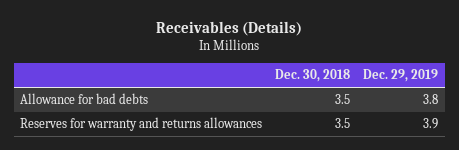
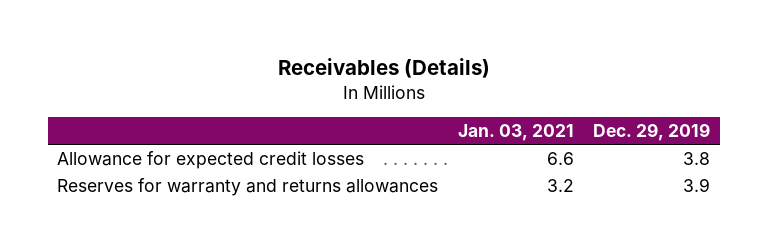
[275,69,351,83] Dec. 30, 2018 -> none
none -> [457,123,574,141] Jan. 03, 2021
[20,93,149,105] Allowance for bad debts -> [57,151,365,170] Allowance for expected credit losses

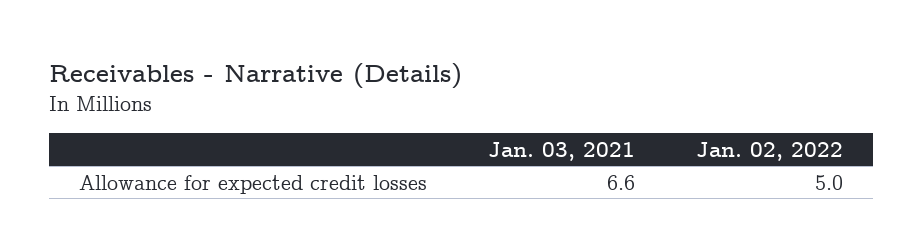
[277,58,490,79] Receivables (Details) -> [48,63,462,90] Receivables - Narrative (Details)
[593,122,711,141] Dec. 29, 2019 -> none
none -> [695,141,843,161] Jan. 02, 2022
[57,178,439,197] Reserves for warranty and returns allowances -> none

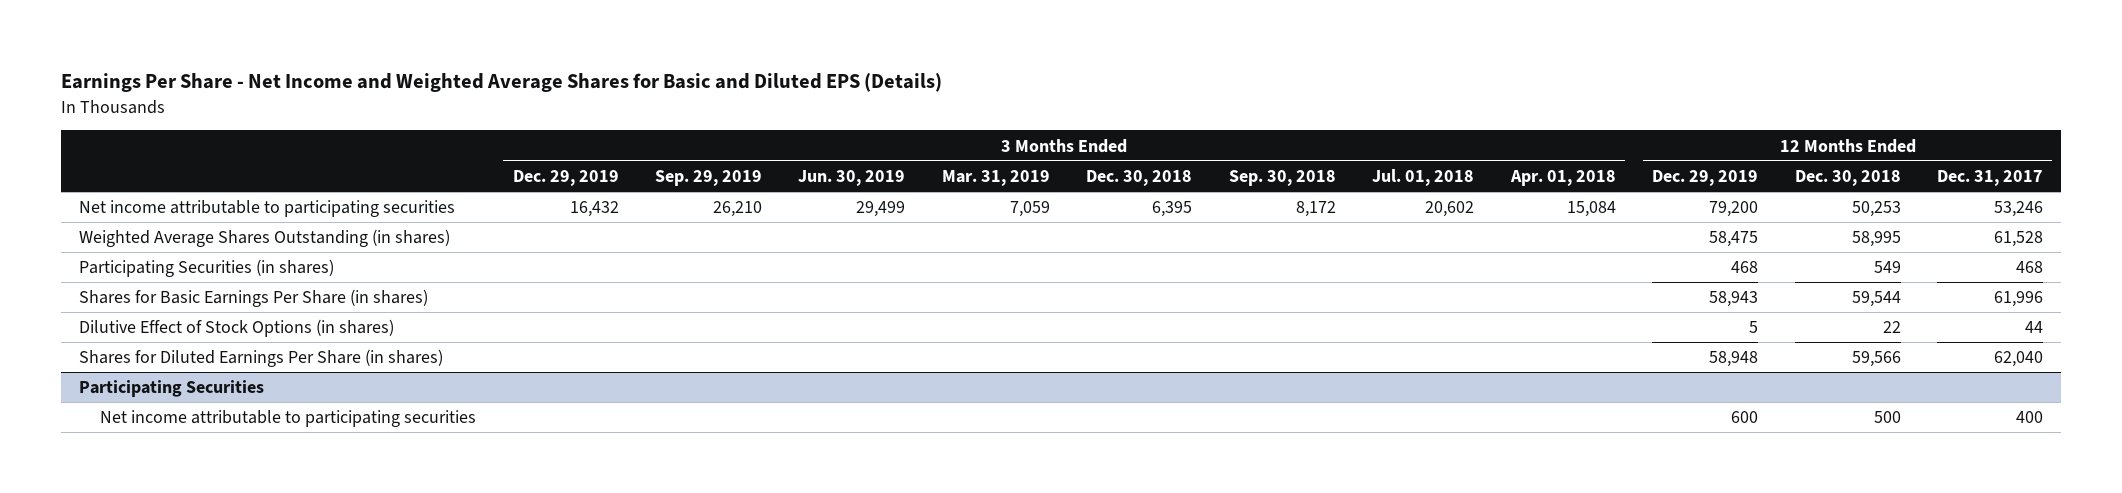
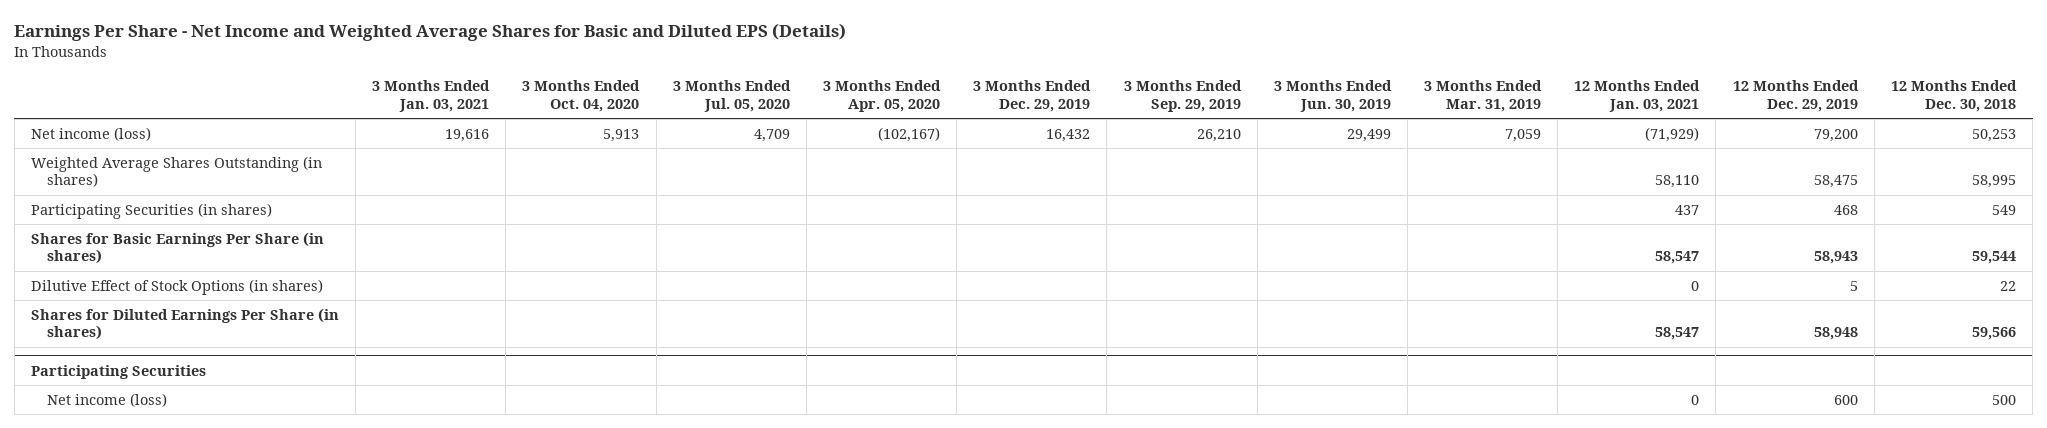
[1086,169,1193,186] Dec. 30, 2018 -> none
[1228,169,1336,186] Sep. 30, 2018 -> none
[1372,168,1475,186] Jul. 01, 2018 -> none
[1509,169,1616,186] Apr. 01, 2018 -> none
[1937,169,2044,186] Dec. 31, 2017 -> none
none -> [372,80,491,113] 3 Months Ended Jan. 03, 2021
none -> [522,80,641,113] 3 Months Ended Oct. 04, 2020
none -> [672,80,791,113] 3 Months Ended Jul. 05, 2020
none -> [822,80,941,113] 3 Months Ended Apr. 05, 2020
none -> [1574,80,1701,113] 12 Months Ended Jan. 03, 2021
[78,200,455,218] Net income attributable to participating securities -> [30,126,151,141] Net income (loss)
[100,410,477,428] Net income attributable to participating securities -> [47,392,168,407] Net income (loss)

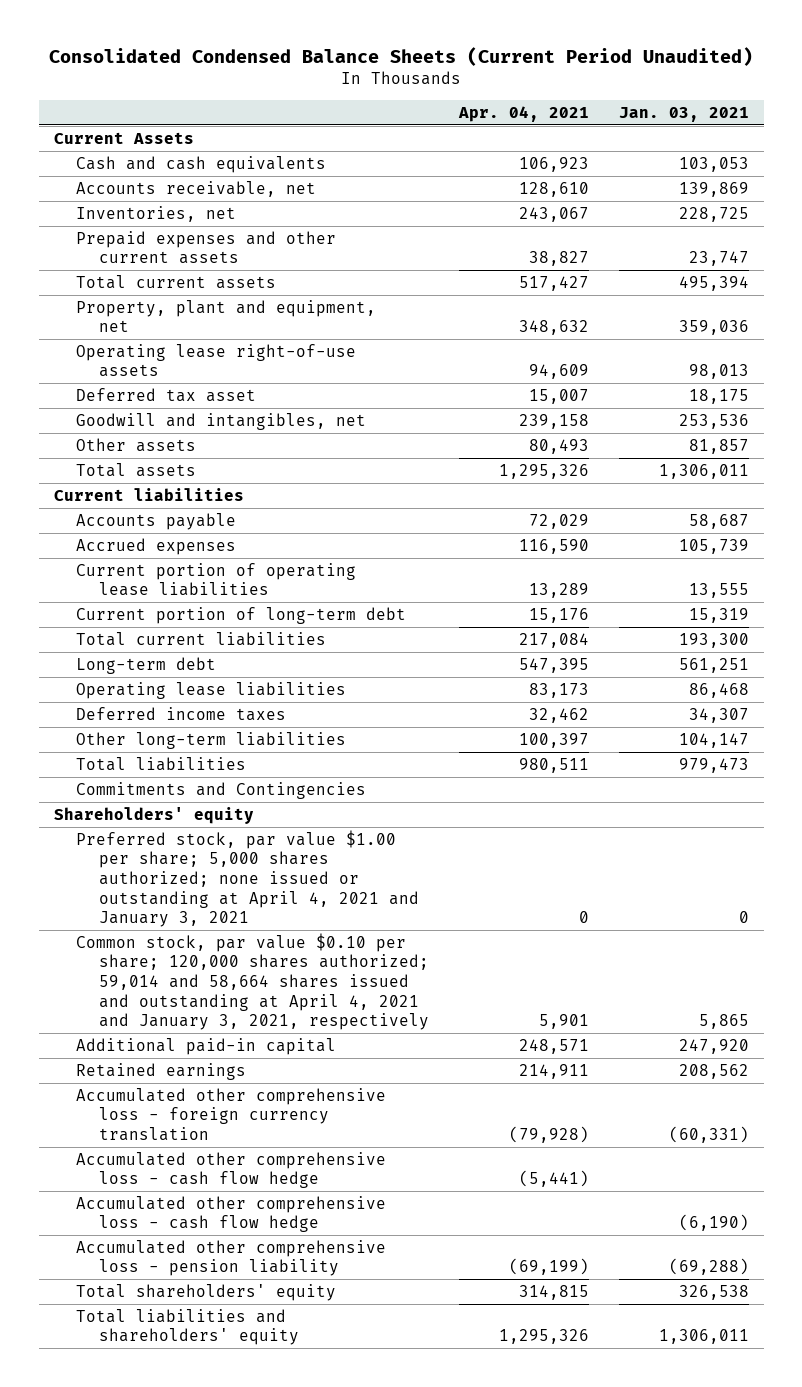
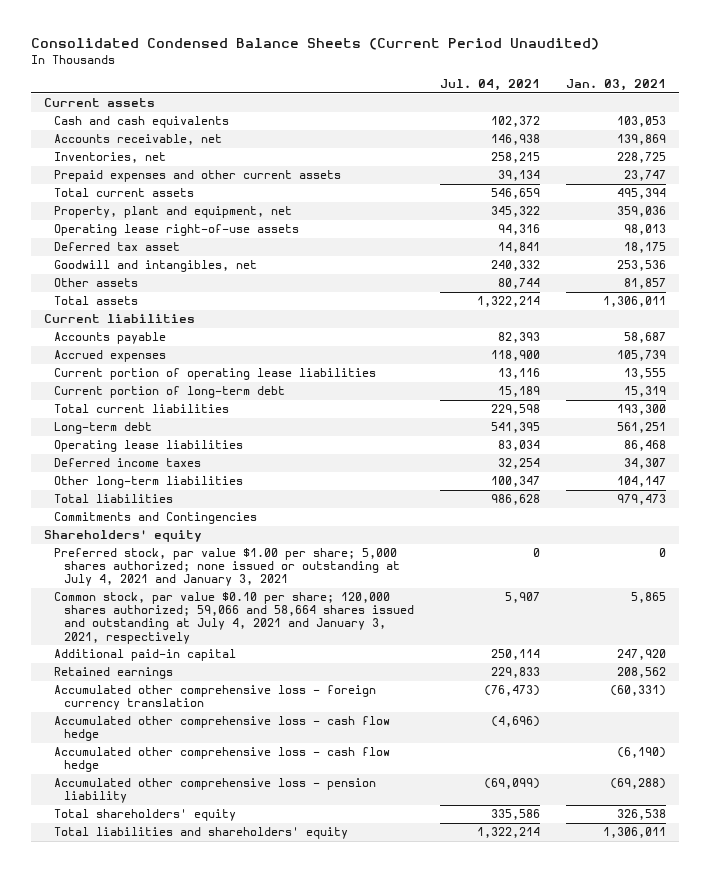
[457,105,589,122] Apr. 04, 2021 -> none
none -> [440,79,541,92] Jul. 04, 2021
[53,131,194,144] Current Assets -> [43,98,155,108] Current assets
[76,829,420,928] Preferred stock, par value $1.00 per share; 5,000 shares authorized; none issued or outstanding at April 4, 2021 and January 3, 2021 -> [54,548,401,587] Preferred stock, par value $1.00 per share; 5,000 shares authorized; none issued or outstanding at July 4, 2021 and January 3, 2021
[76,932,430,1031] Common stock, par value $0.10 per share; 120,000 shares authorized; 59,014 and 58,664 shares issued and outstanding at April 4, 2021 and January 3, 2021, respectively -> [54,592,415,644] Common stock, par value $0.10 per share; 120,000 shares authorized; 59,066 and 58,664 shares issued and outstanding at July 4, 2021 and January 3, 2021, respectively

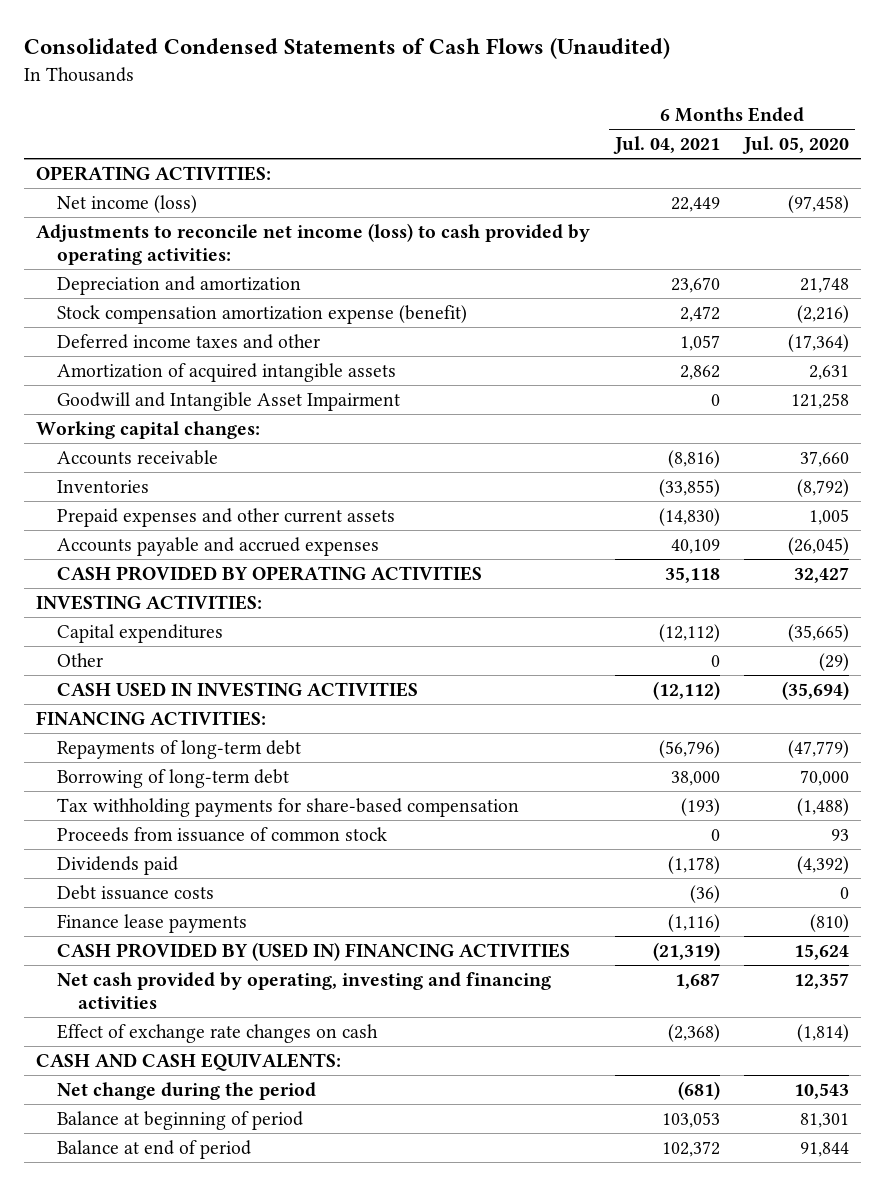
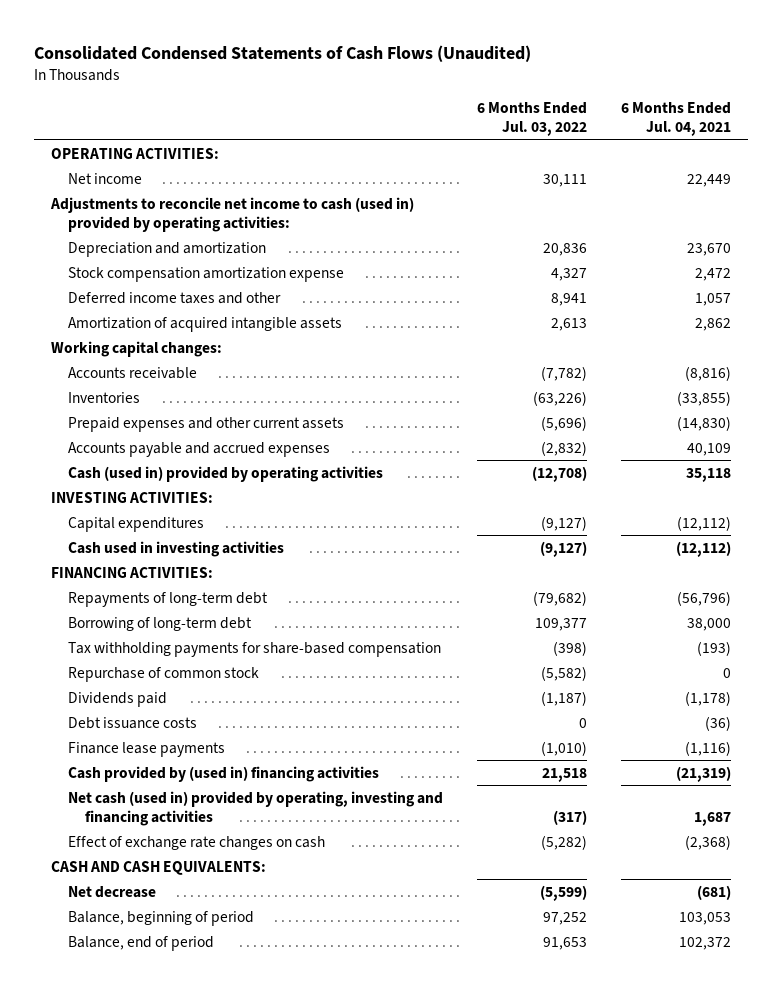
[741,136,849,155] Jul. 05, 2020 -> none
none -> [477,102,588,137] 6 Months Ended Jul. 03, 2022
[57,194,198,213] Net income (loss) -> [68,172,143,184] Net income
[36,222,591,265] Adjustments to reconcile net income (loss) to cash provided by operating activities: -> [50,196,415,232] Adjustments to reconcile net income to cash (used in) provided by operating activities:
[57,304,468,324] Stock compensation amortization expense (benefit) -> [68,266,345,282] Stock compensation amortization expense
[57,391,401,411] Goodwill and Intangible Asset Impairment -> none
[57,565,483,581] CASH PROVIDED BY OPERATING ACTIVITIES -> [68,465,384,482] Cash (used in) provided by operating activities
[57,652,104,667] Other -> none
[57,681,419,697] CASH USED IN INVESTING ACTIVITIES -> [68,540,285,557] Cash used in investing activities
[57,826,388,842] Proceeds from issuance of common stock -> none
none -> [68,666,260,682] Repurchase of common stock
[57,941,571,961] CASH PROVIDED BY (USED IN) FINANCING ACTIVITIES -> [68,765,380,782] Cash provided by (used in) financing activities
[57,971,552,1009] Net cash provided by operating, investing and financing activities -> [68,790,444,826] Net cash (used in) provided by operating, investing and financing activities
[57,1081,317,1100] Net change during the period -> [68,885,157,898] Net decrease
[57,1110,304,1130] Balance at beginning of period -> [68,910,255,926] Balance, beginning of period
[57,1139,252,1159] Balance at end of period -> [68,935,215,951] Balance, end of period

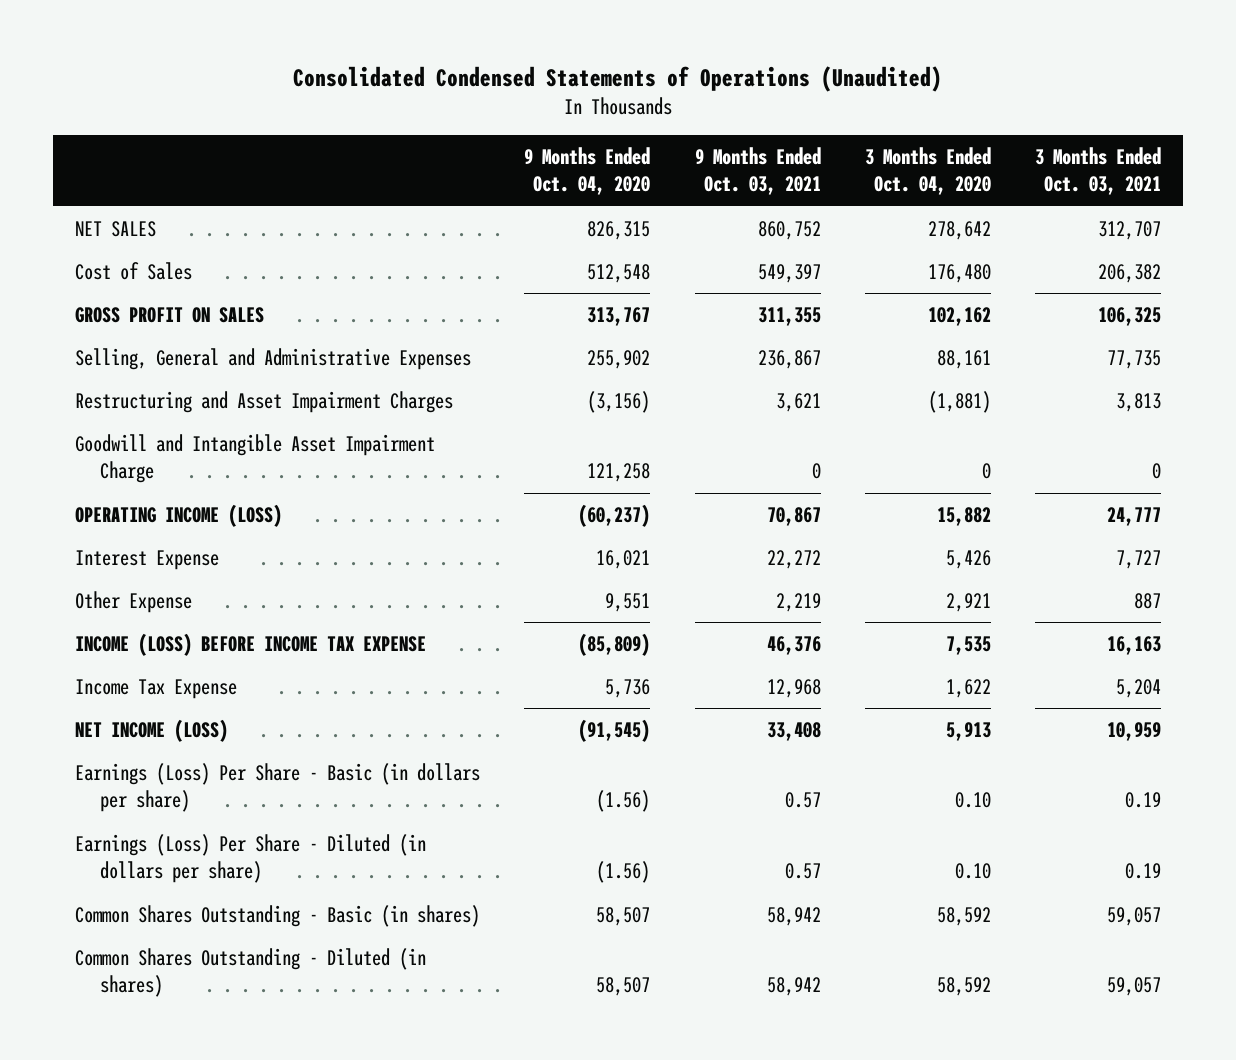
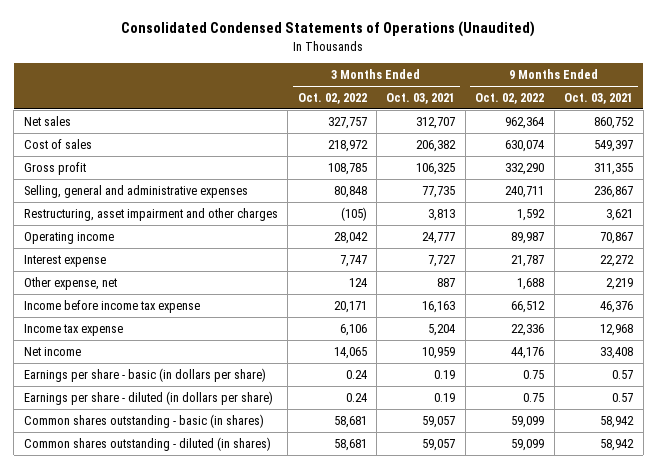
[524,147,651,196] 9 Months Ended Oct. 04, 2020 -> none
[864,147,991,196] 3 Months Ended Oct. 04, 2020 -> none
none -> [297,92,367,104] Oct. 02, 2022
none -> [475,92,545,104] Oct. 02, 2022
[75,434,436,484] Goodwill and Intangible Asset Impairment Charge -> none
[75,221,157,238] NET SALES -> [23,115,71,126] Net sales
[75,262,193,281] Cost of Sales -> [23,138,92,149] Cost of sales
[75,307,265,324] GROSS PROFIT ON SALES -> [23,161,86,175] Gross profit
[75,348,472,371] Selling, General and Administrative Expenses -> [23,184,248,198] Selling, general and administrative expenses
[75,391,454,414] Restructuring and Asset Impairment Charges -> [23,207,278,221] Restructuring, asset impairment and other charges
[75,504,283,528] OPERATING INCOME (LOSS) -> [23,231,114,244] Operating income
[75,550,220,571] Interest Expense -> [23,254,106,267] Interest expense
[75,591,193,614] Other Expense -> [23,276,117,290] Other expense, net
[75,633,427,657] INCOME (LOSS) BEFORE INCOME TAX EXPENSE -> [23,299,200,313] Income before income tax expense
[75,679,238,700] Income Tax Expense -> [23,323,123,336] Income tax expense
[75,719,229,743] NET INCOME (LOSS) -> [23,346,81,356] Net income
[75,763,481,813] Earnings (Loss) Per Share - Basic (in dollars per share) -> [23,367,266,382] Earnings per share - basic (in dollars per share)
[75,834,427,884] Earnings (Loss) Per Share - Diluted (in dollars per share) -> [23,390,273,405] Earnings per share - diluted (in dollars per share)
[75,905,481,928] Common Shares Outstanding - Basic (in shares) -> [23,413,264,428] Common shares outstanding - basic (in shares)
[75,948,427,998] Common Shares Outstanding - Diluted (in shares) -> [23,436,271,451] Common shares outstanding - diluted (in shares)

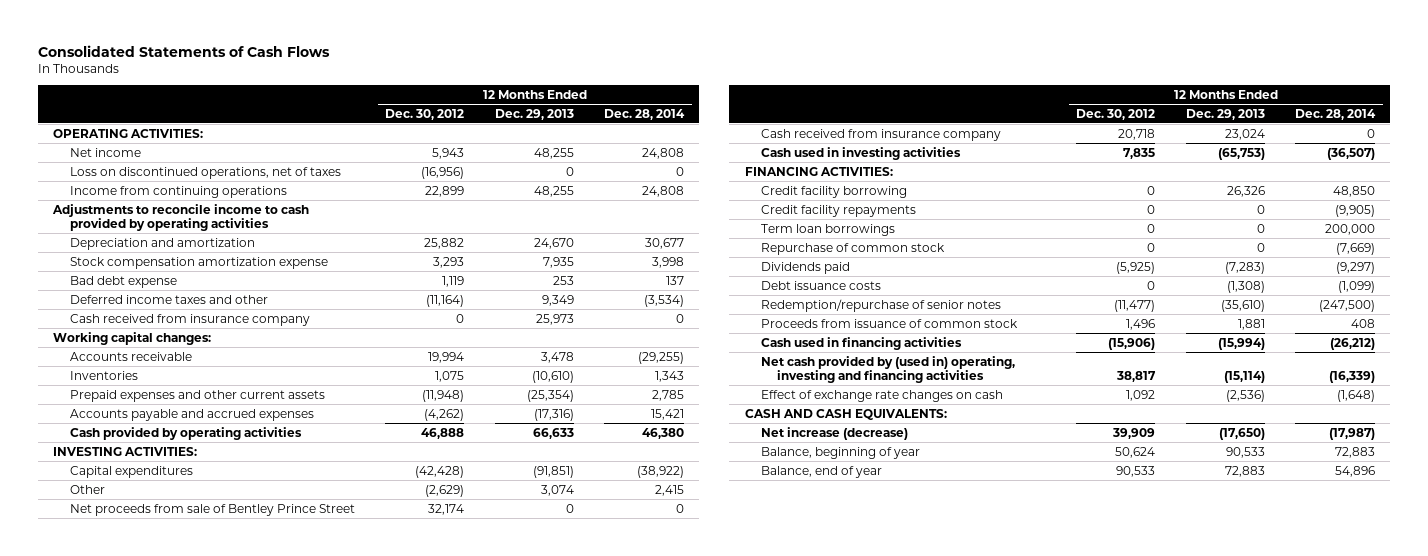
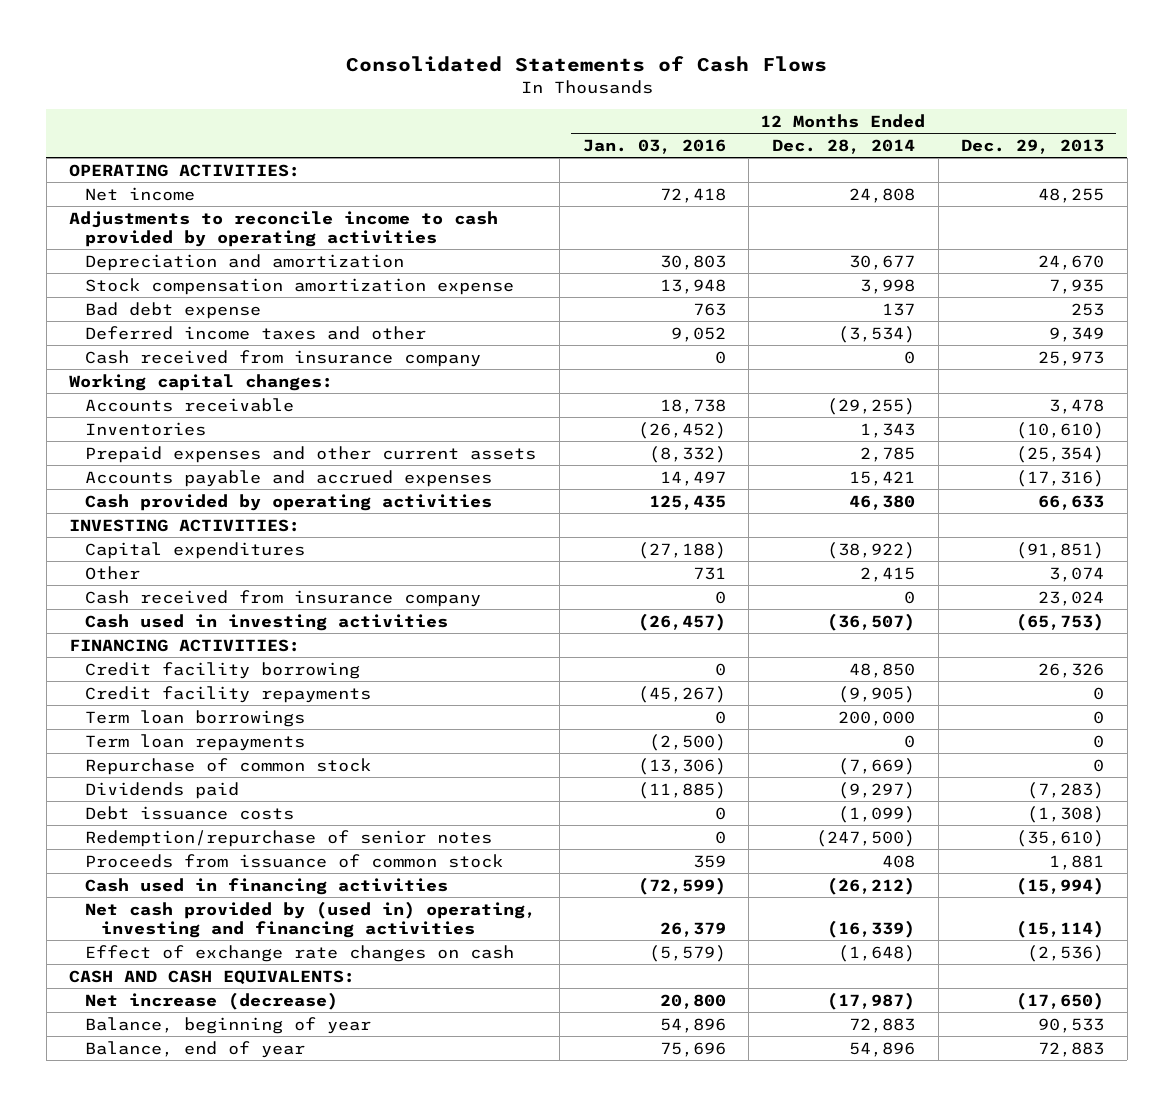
[385,108,465,120] Dec. 30, 2012 -> none
none -> [582,138,726,154] Jan. 03, 2016
[69,166,341,179] Loss on discontinued operations, net of taxes -> none
[69,185,287,198] Income from continuing operations -> none
[69,503,355,516] Net proceeds from sale of Bentley Prince Street -> none
none -> [85,733,306,751] Term loan repayments

